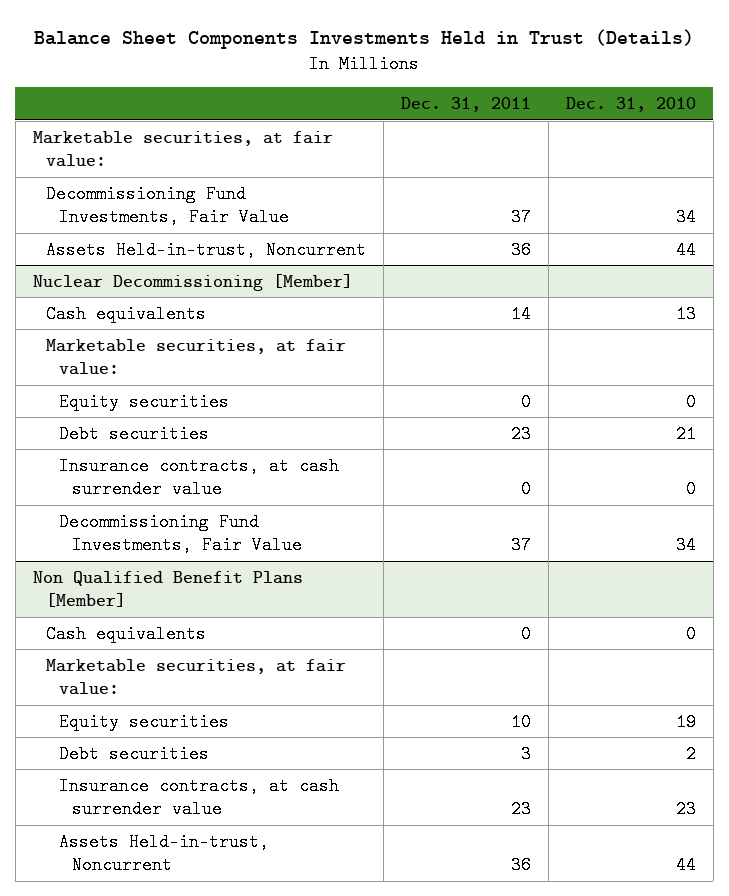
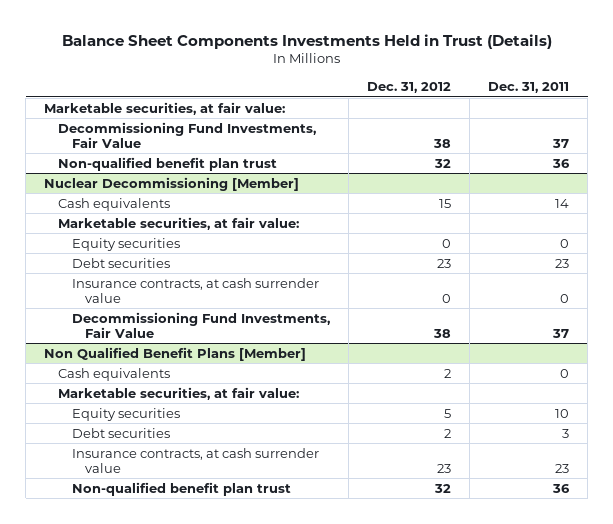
[565,96,696,112] Dec. 31, 2010 -> none
none -> [366,82,451,94] Dec. 31, 2012
[46,240,367,259] Assets Held-in-trust, Noncurrent -> [57,156,277,171] Non-qualified benefit plan trust
[59,832,270,875] Assets Held-in-trust, Noncurrent -> [71,481,291,496] Non-qualified benefit plan trust

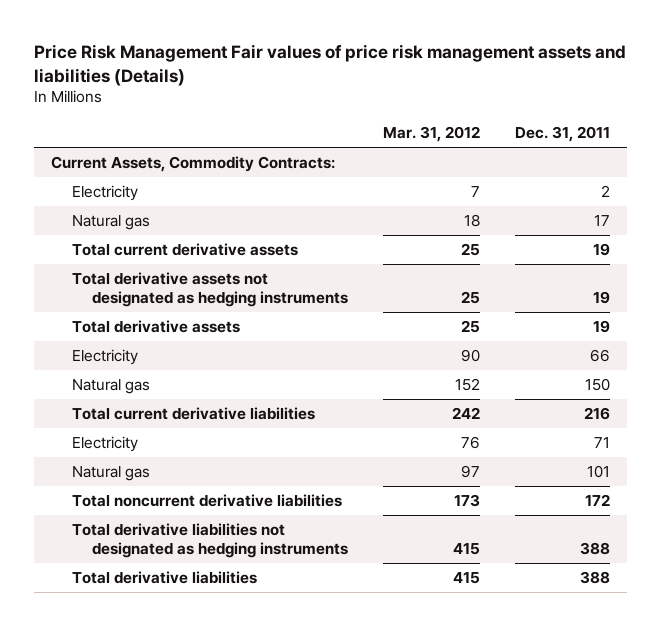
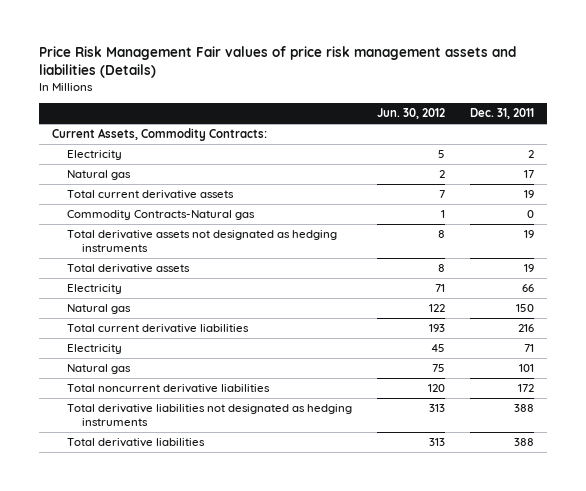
[383,126,481,143] Mar. 31, 2012 -> none
none -> [377,108,446,120] Jun. 30, 2012
none -> [66,210,255,221] Commodity Contracts-Natural gas

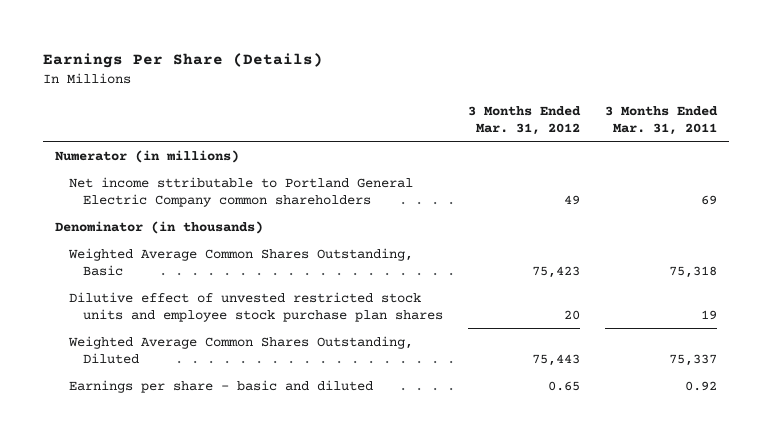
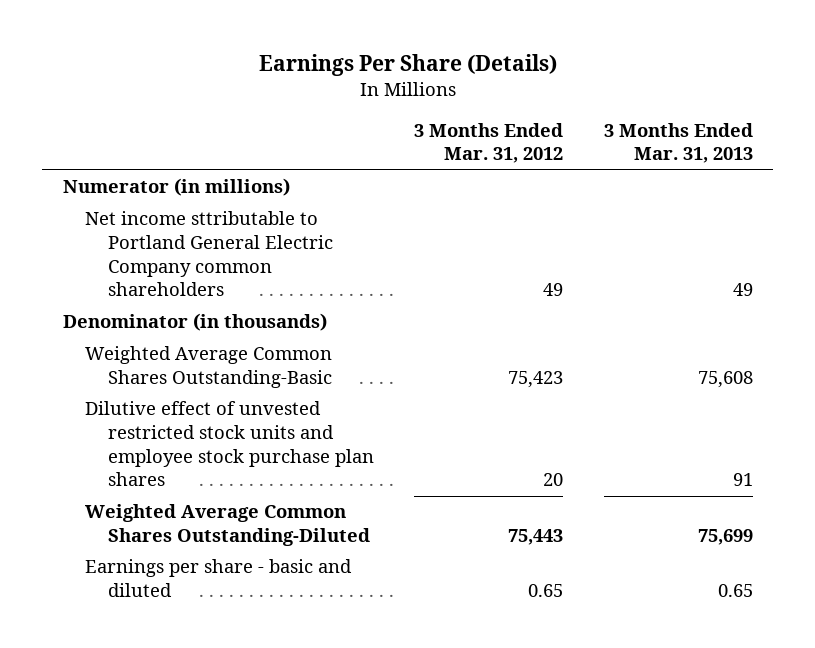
[604,105,718,135] 3 Months Ended Mar. 31, 2011 -> none
none -> [603,122,753,164] 3 Months Ended Mar. 31, 2013
[67,247,413,276] Weighted Average Common Shares Outstanding, Basic -> [85,346,333,389] Weighted Average Common Shares Outstanding-Basic
[67,335,413,364] Weighted Average Common Shares Outstanding, Diluted -> [85,504,371,547] Weighted Average Common Shares Outstanding-Diluted

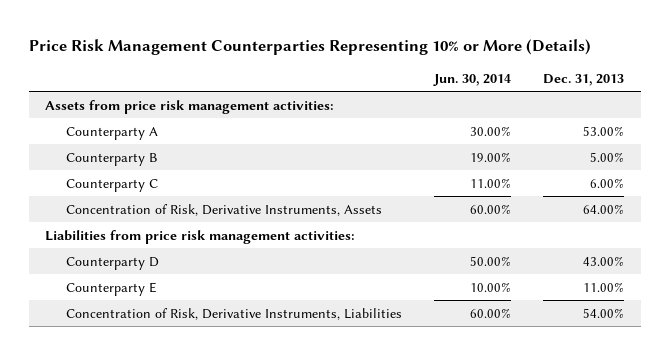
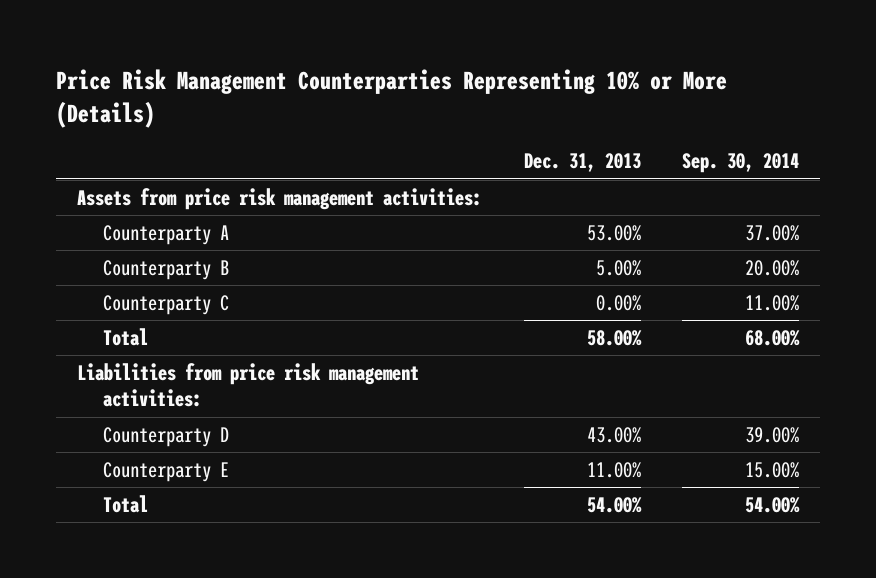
[433,73,512,86] Jun. 30, 2014 -> none
none -> [681,153,799,174] Sep. 30, 2014
[65,203,382,216] Concentration of Risk, Derivative Instruments, Assets -> none
[590,177,625,188] 6.00% -> [595,295,641,312] 0.00%
none -> [102,328,148,347] Total
[65,307,402,320] Concentration of Risk, Derivative Instruments, Liabilities -> [102,495,148,514] Total

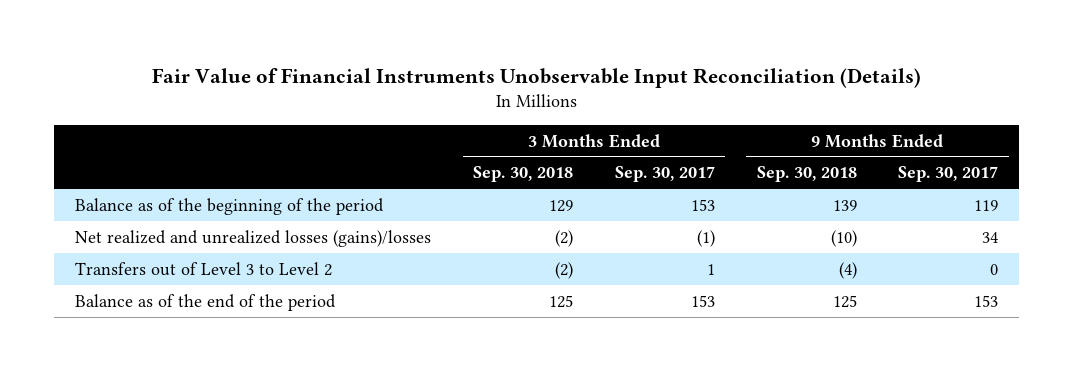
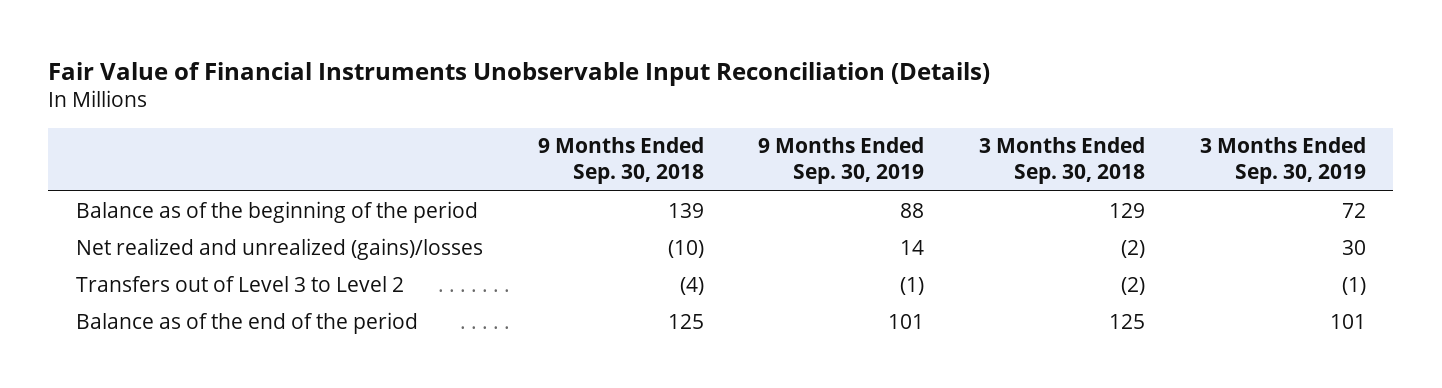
[614,166,715,183] Sep. 30, 2017 -> none
[898,166,999,183] Sep. 30, 2017 -> none
none -> [758,137,925,185] 9 Months Ended Sep. 30, 2019
none -> [1200,137,1367,185] 3 Months Ended Sep. 30, 2019
[75,229,432,247] Net realized and unrealized losses (gains)/losses -> [75,237,483,260] Net realized and unrealized (gains)/losses

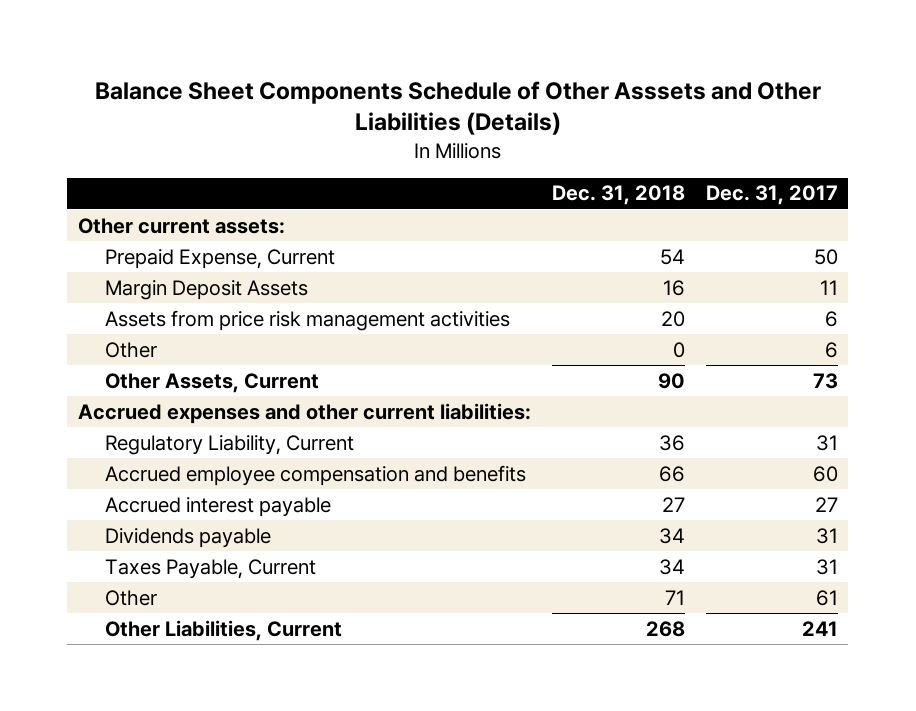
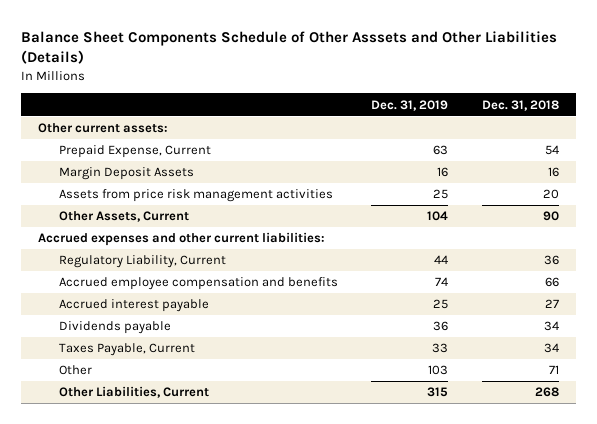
[705,185,838,206] Dec. 31, 2017 -> none
none -> [371,99,449,111] Dec. 31, 2019
[104,341,157,358] Other -> none

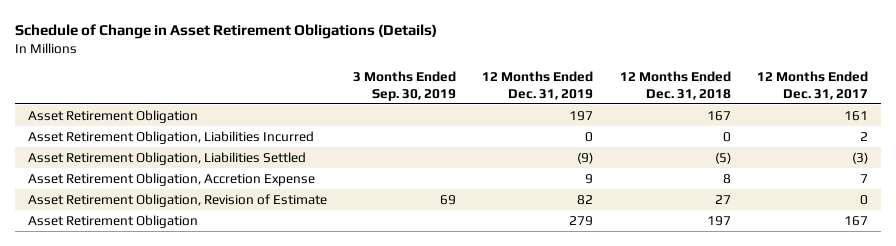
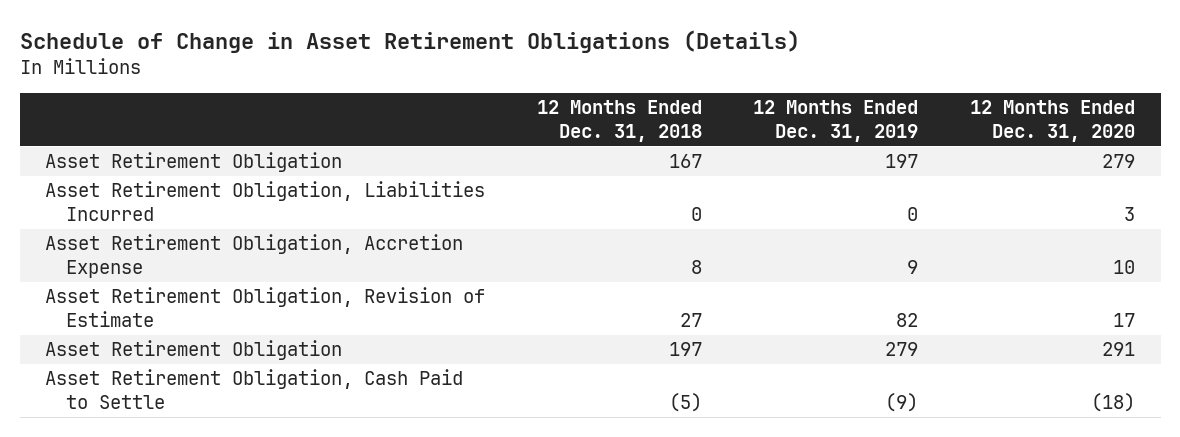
[353,71,457,101] 3 Months Ended Sep. 30, 2019 -> none
[757,71,869,100] 12 Months Ended Dec. 31, 2017 -> none
none -> [969,100,1135,143] 12 Months Ended Dec. 31, 2020
[27,151,306,165] Asset Retirement Obligation, Liabilities Settled -> none
none -> [45,369,464,410] Asset Retirement Obligation, Cash Paid to Settle

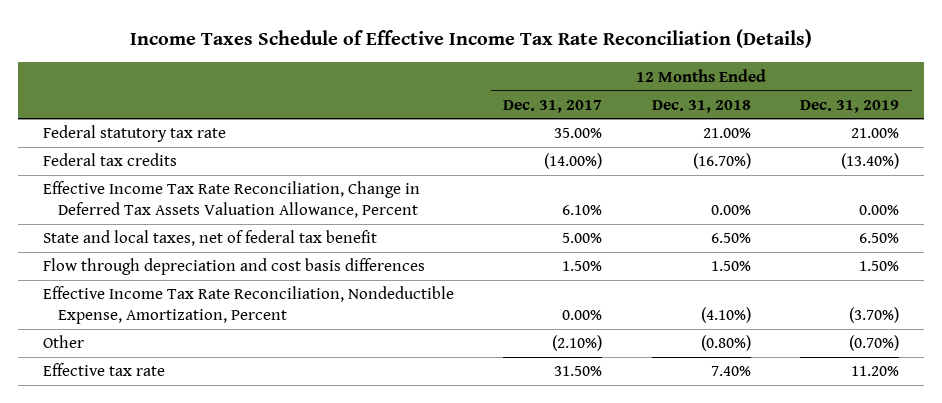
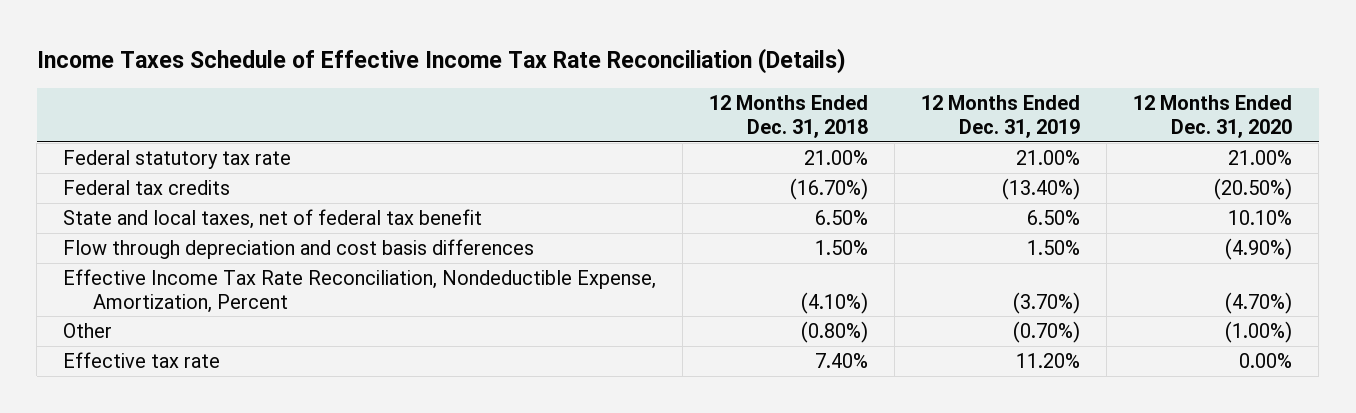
[503,99,603,113] Dec. 31, 2017 -> none
none -> [1133,95,1293,138] 12 Months Ended Dec. 31, 2020
[43,181,421,219] Effective Income Tax Rate Reconciliation, Change in Deferred Tax Assets Valuation Allowance, Percent -> none

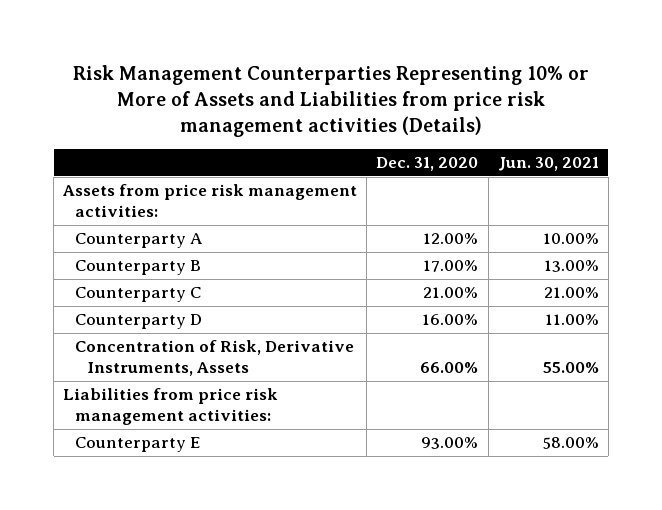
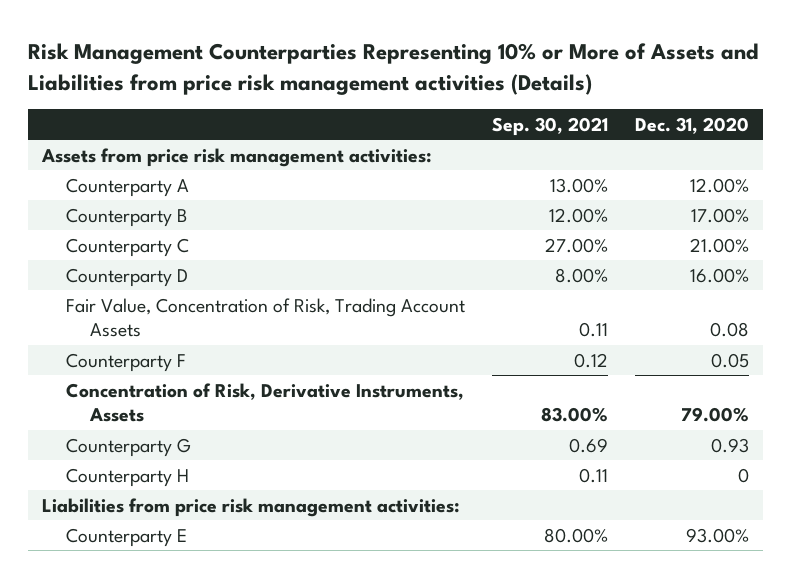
[497,157,599,172] Jun. 30, 2021 -> none
none -> [492,116,609,136] Sep. 30, 2021
none -> [66,297,466,338] Fair Value, Concentration of Risk, Trading Account Assets
none -> [66,352,187,372] Counterparty F
[420,361,479,373] 66.00% -> [681,407,750,423] 79.00%
none -> [66,437,192,457] Counterparty G
none -> [66,467,190,487] Counterparty H

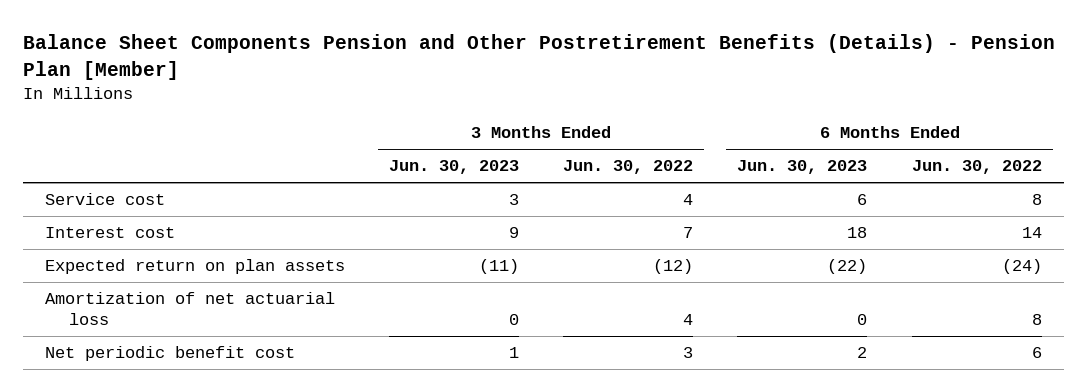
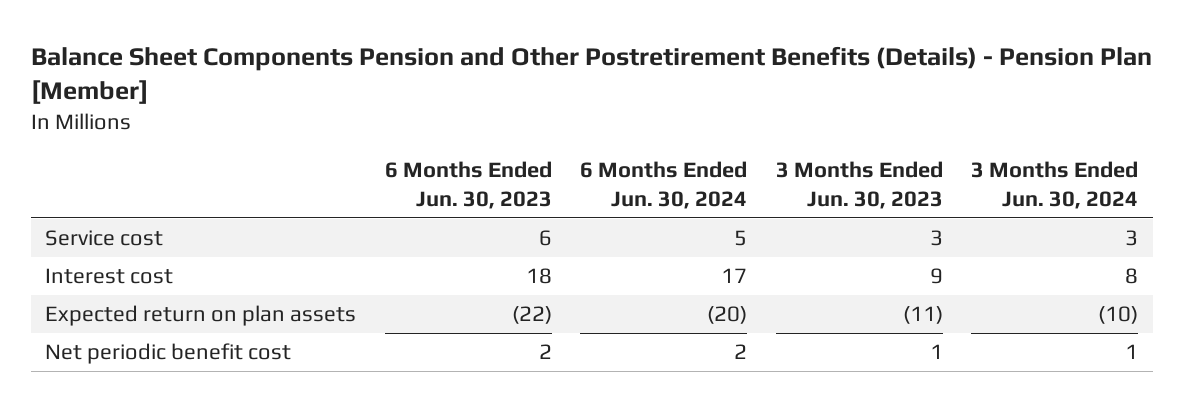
[563,160,694,175] Jun. 30, 2022 -> none
[911,160,1042,175] Jun. 30, 2022 -> none
none -> [580,161,748,209] 6 Months Ended Jun. 30, 2024
none -> [971,161,1139,209] 3 Months Ended Jun. 30, 2024
[44,292,335,325] Amortization of net actuarial loss -> none

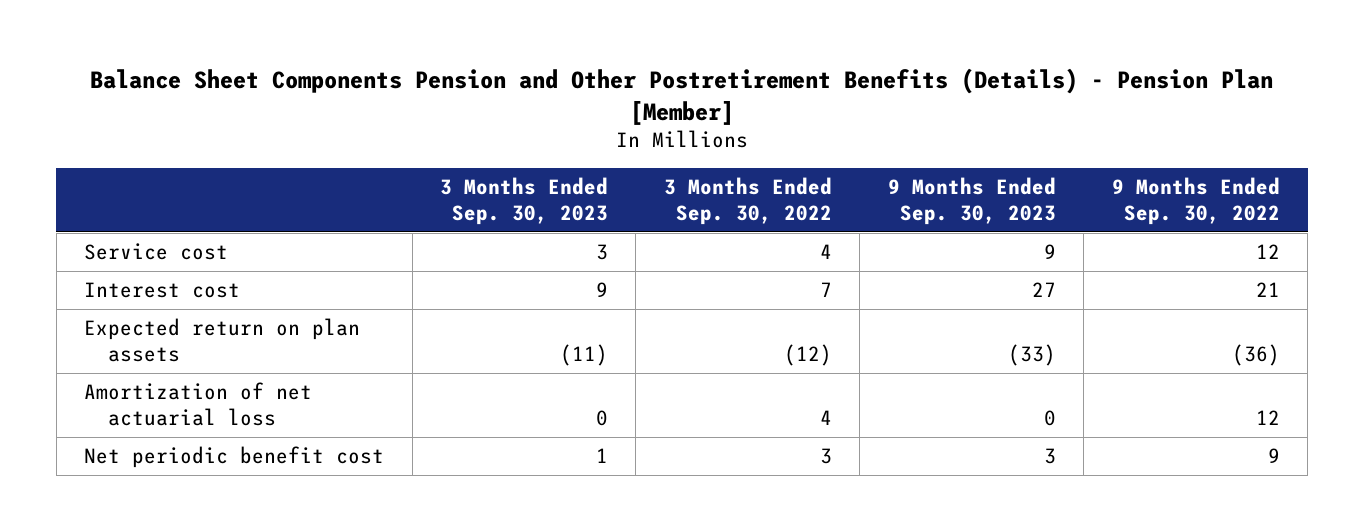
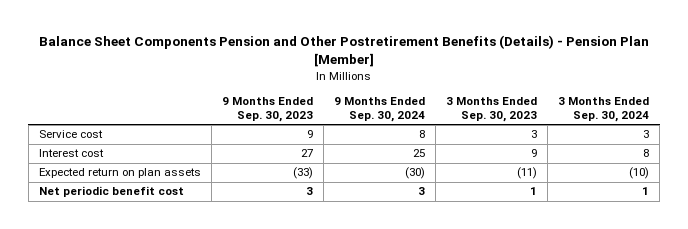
[663,176,832,225] 3 Months Ended Sep. 30, 2022 -> none
[1111,176,1280,225] 9 Months Ended Sep. 30, 2022 -> none
none -> [333,96,425,123] 9 Months Ended Sep. 30, 2024
none -> [557,96,649,123] 3 Months Ended Sep. 30, 2024
[84,382,313,427] Amortization of net actuarial loss -> none

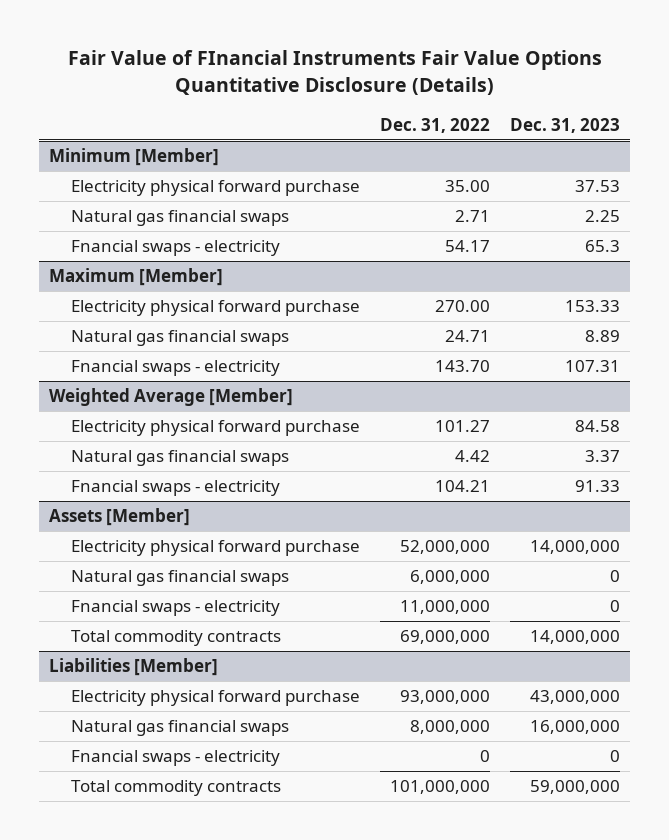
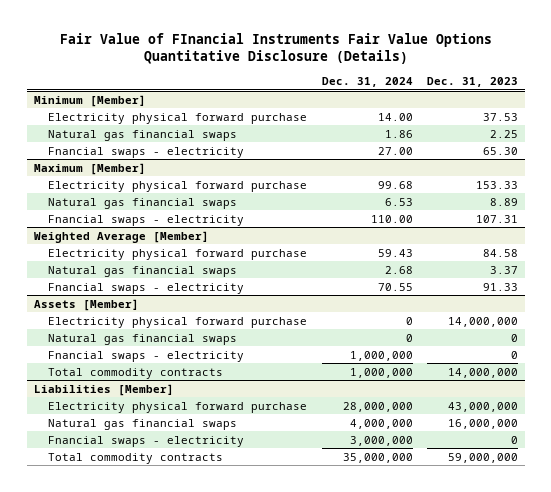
[380,117,491,133] Dec. 31, 2022 -> none
none -> [321,77,413,88] Dec. 31, 2024
[585,240,621,253] 65.3 -> [482,146,518,155] 65.30

